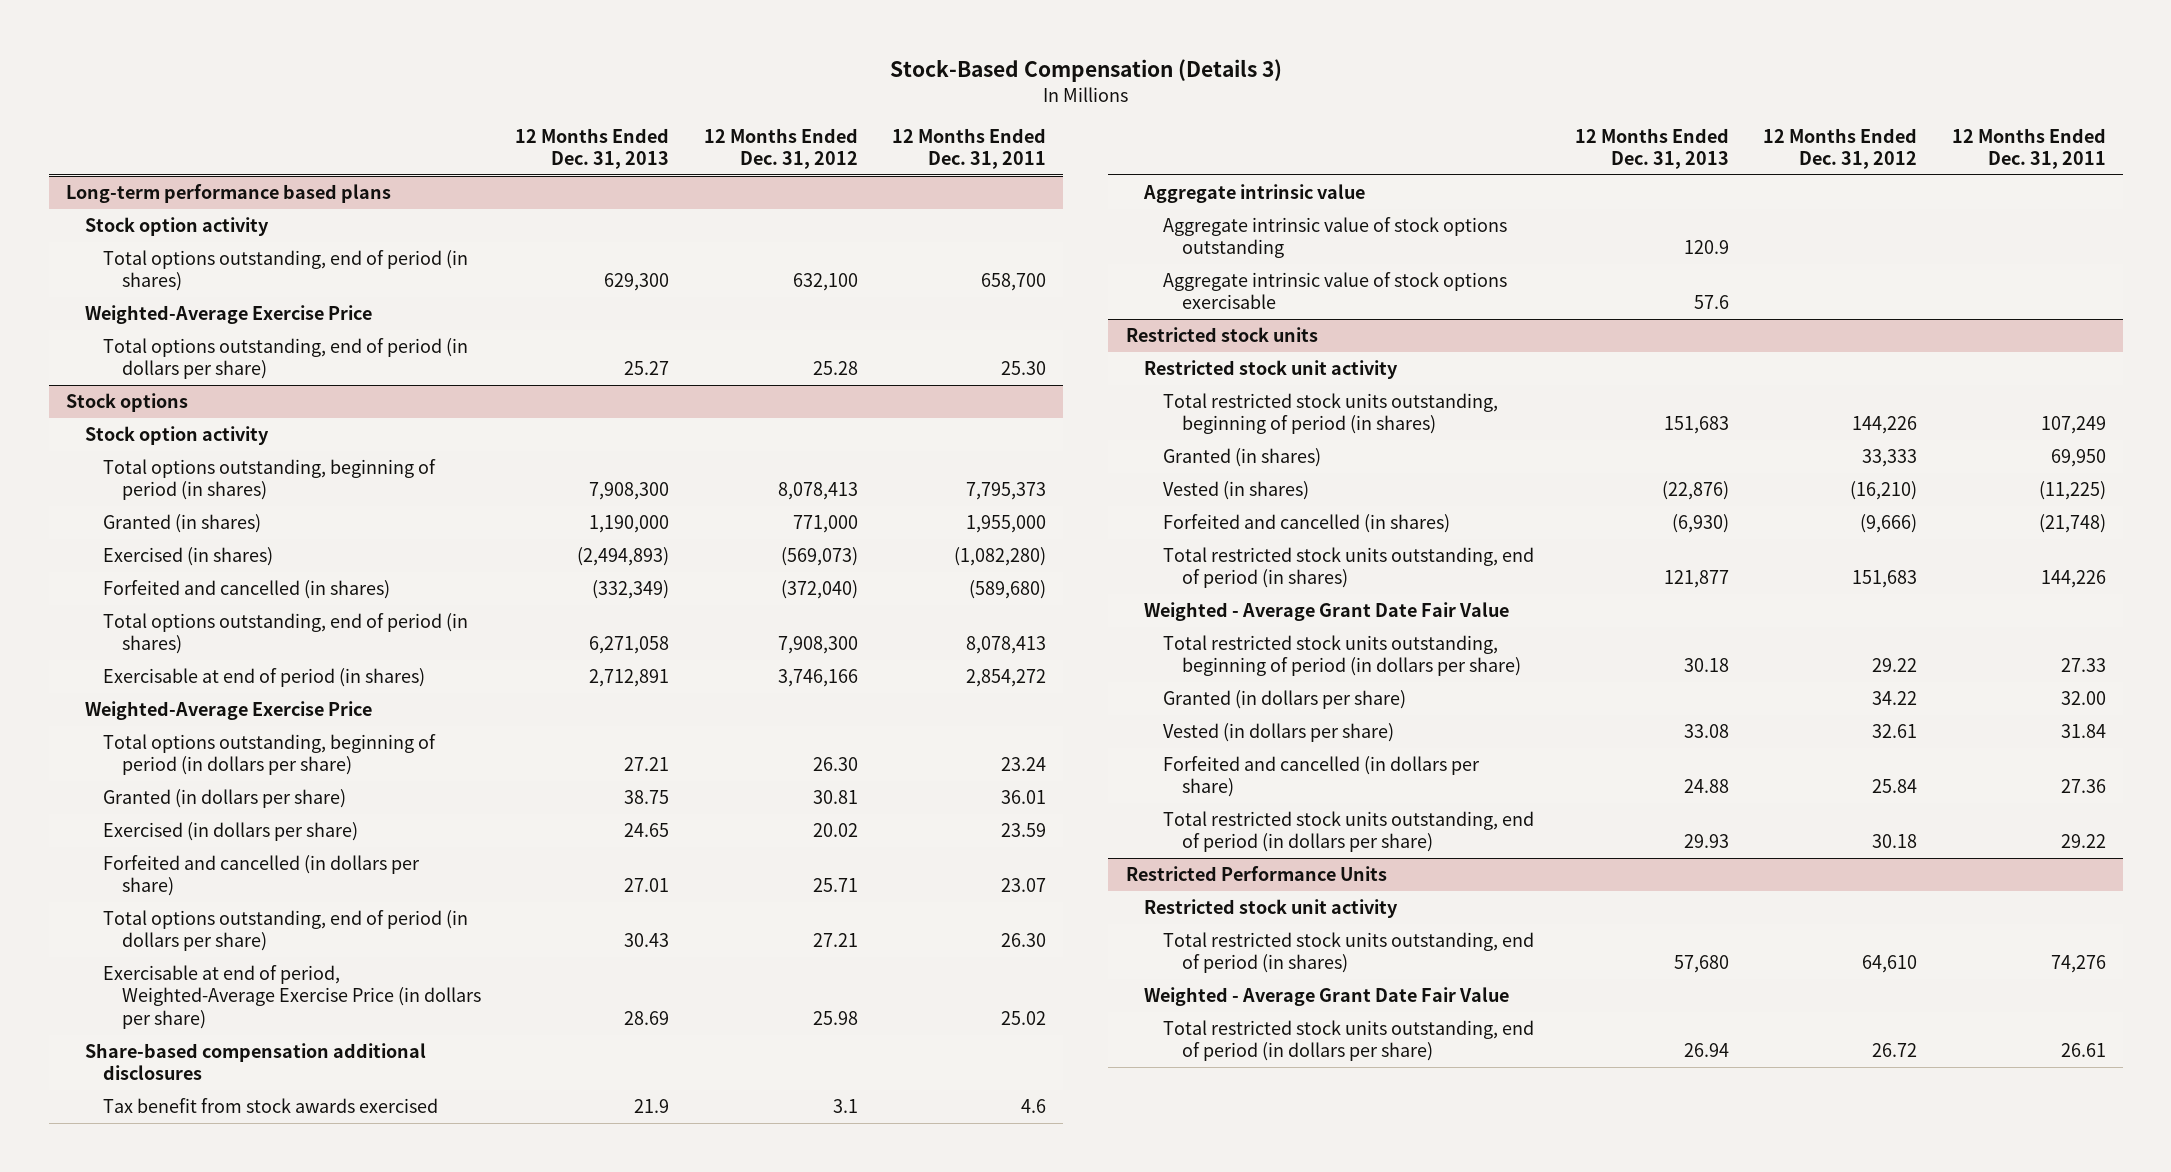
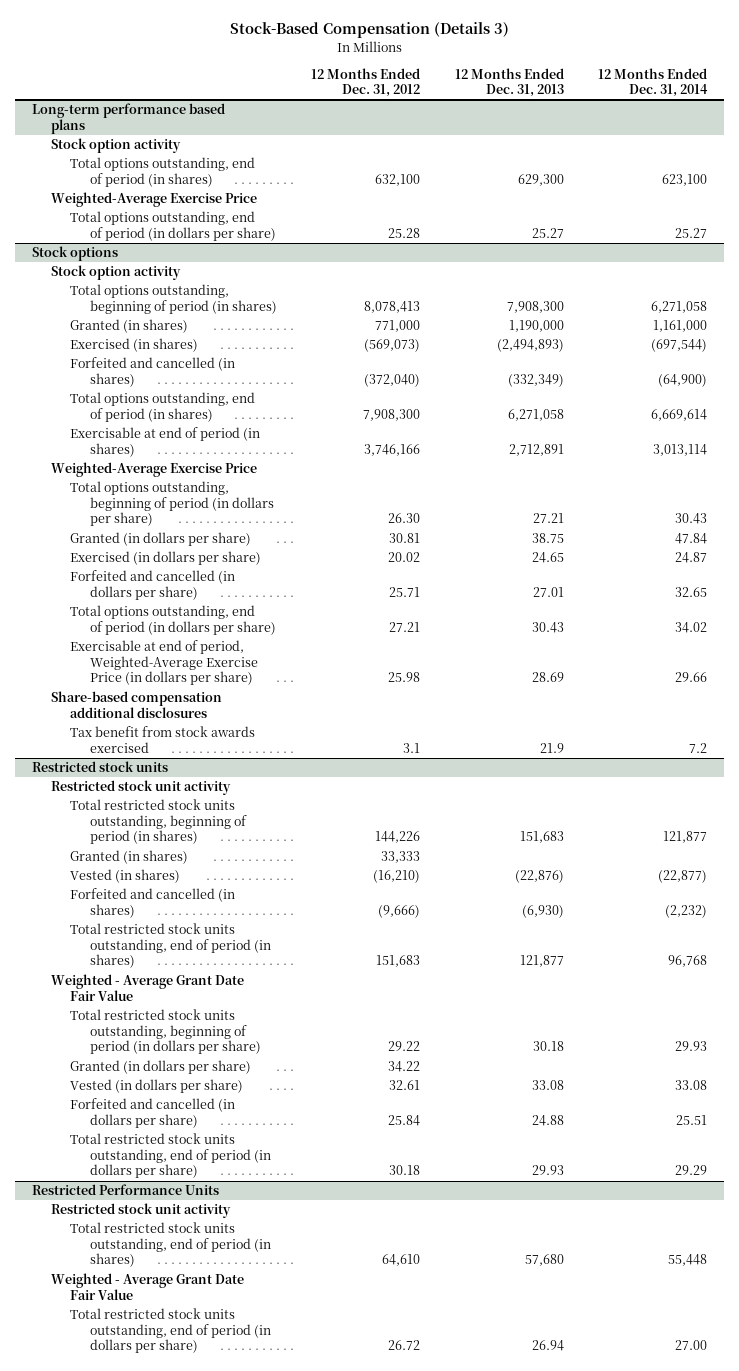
[891,127,1046,170] 12 Months Ended Dec. 31, 2011 -> none
none -> [598,67,709,98] 12 Months Ended Dec. 31, 2014
[1143,183,1366,203] Aggregate intrinsic value -> none
[1163,216,1508,259] Aggregate intrinsic value of stock options outstanding -> none
[1163,271,1508,310] Aggregate intrinsic value of stock options exercisable -> none

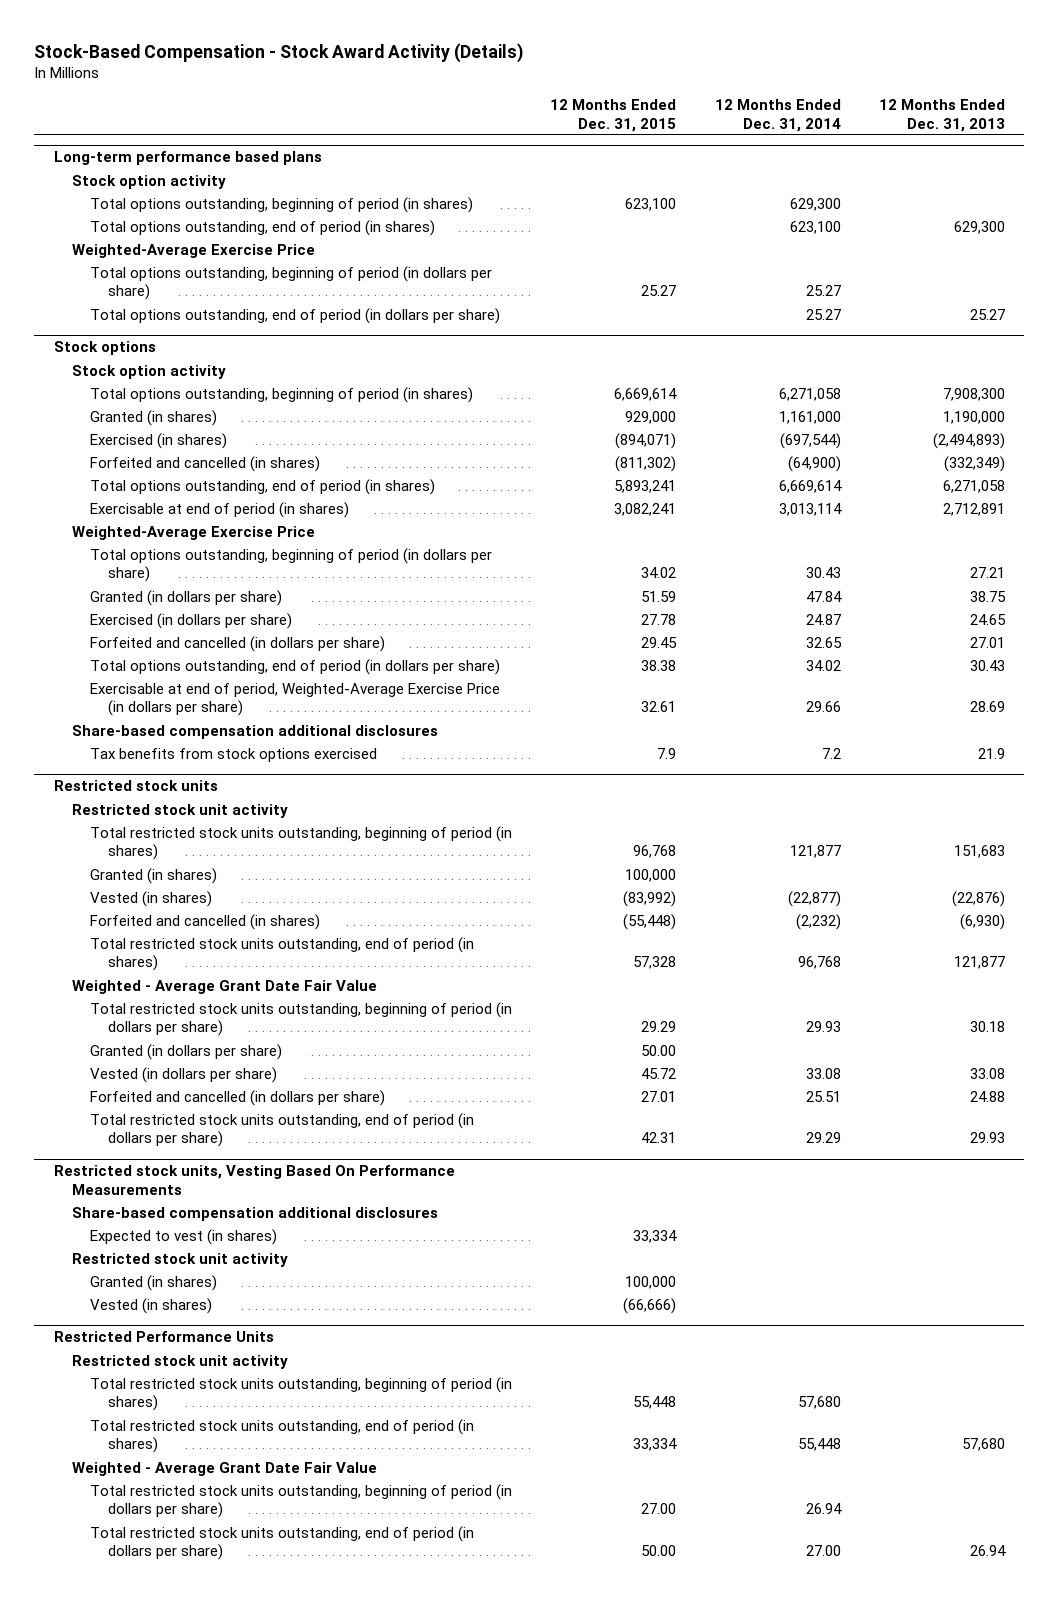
[229,22,509,39] Stock-Based Compensation (Details 3) -> [34,42,524,63] Stock-Based Compensation - Stock Award Activity (Details)
[311,67,421,98] 12 Months Ended Dec. 31, 2012 -> none
none -> [550,99,677,132] 12 Months Ended Dec. 31, 2015
none -> [89,197,473,214] Total options outstanding, beginning of period (in shares)
none -> [89,266,492,301] Total options outstanding, beginning of period (in dollars per share)
[70,726,256,753] Tax benefit from stock awards exercised -> [89,748,377,763] Tax benefits from stock options exercised
none -> [53,1165,455,1195] Restricted stock units, Vesting Based On Performance Measurements
none -> [71,1207,438,1222] Share-based compensation additional disclosures
none -> [89,1229,277,1246] Expected to vest (in shares)
none -> [71,1253,288,1268] Restricted stock unit activity
none -> [89,1275,217,1292] Granted (in shares)
none -> [89,1298,212,1315] Vested (in shares)
none -> [89,1377,512,1412] Total restricted stock units outstanding, beginning of period (in shares)
none -> [89,1484,512,1519] Total restricted stock units outstanding, beginning of period (in dollars per share)

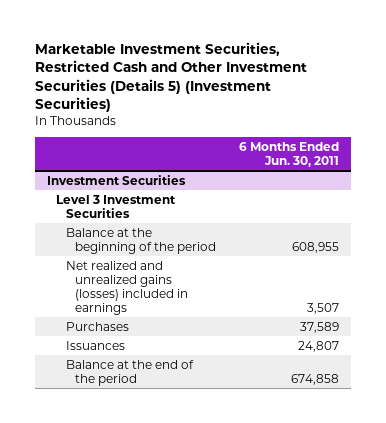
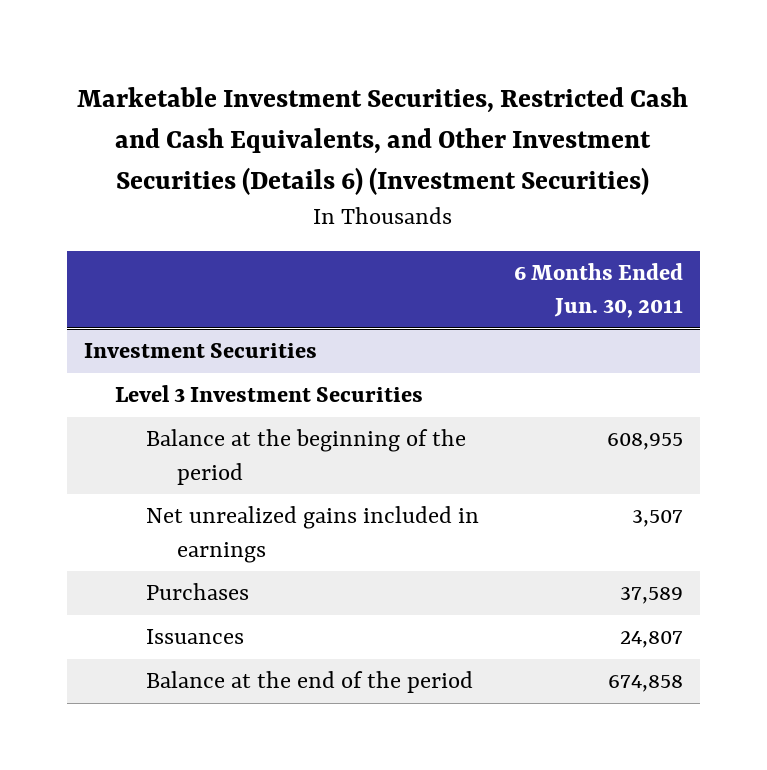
[35,41,308,113] Marketable Investment Securities, Restricted Cash and Other Investment Securities (Details 5) (Investment Securities) -> [77,87,689,195] Marketable Investment Securities, Restricted Cash and Cash Equivalents, and Other Investment Securities (Details 6) (Investment Securities)
[65,260,189,315] Net realized and unrealized gains (losses) included in earnings -> [145,506,479,563] Net unrealized gains included in earnings

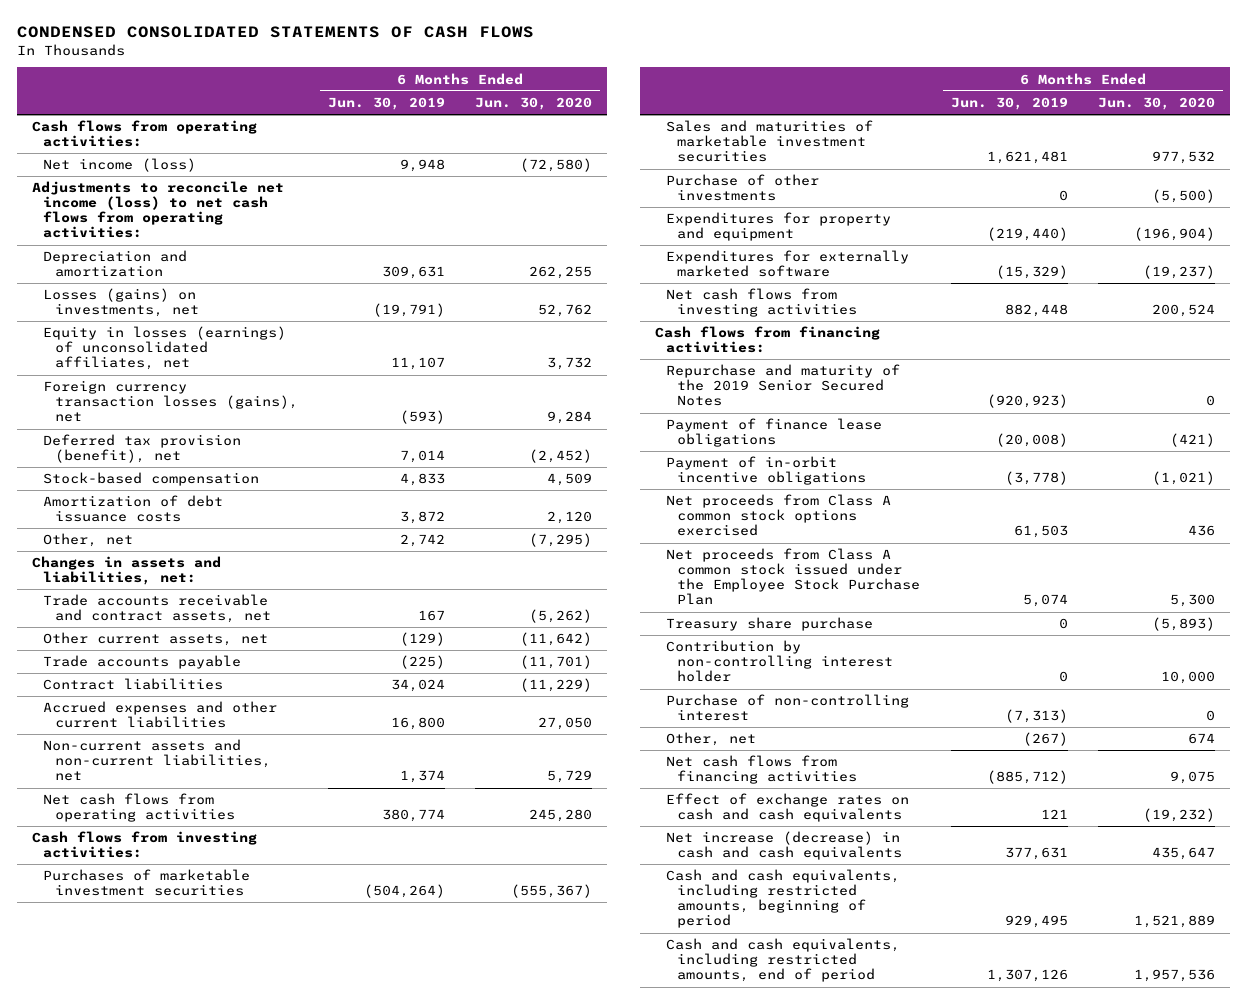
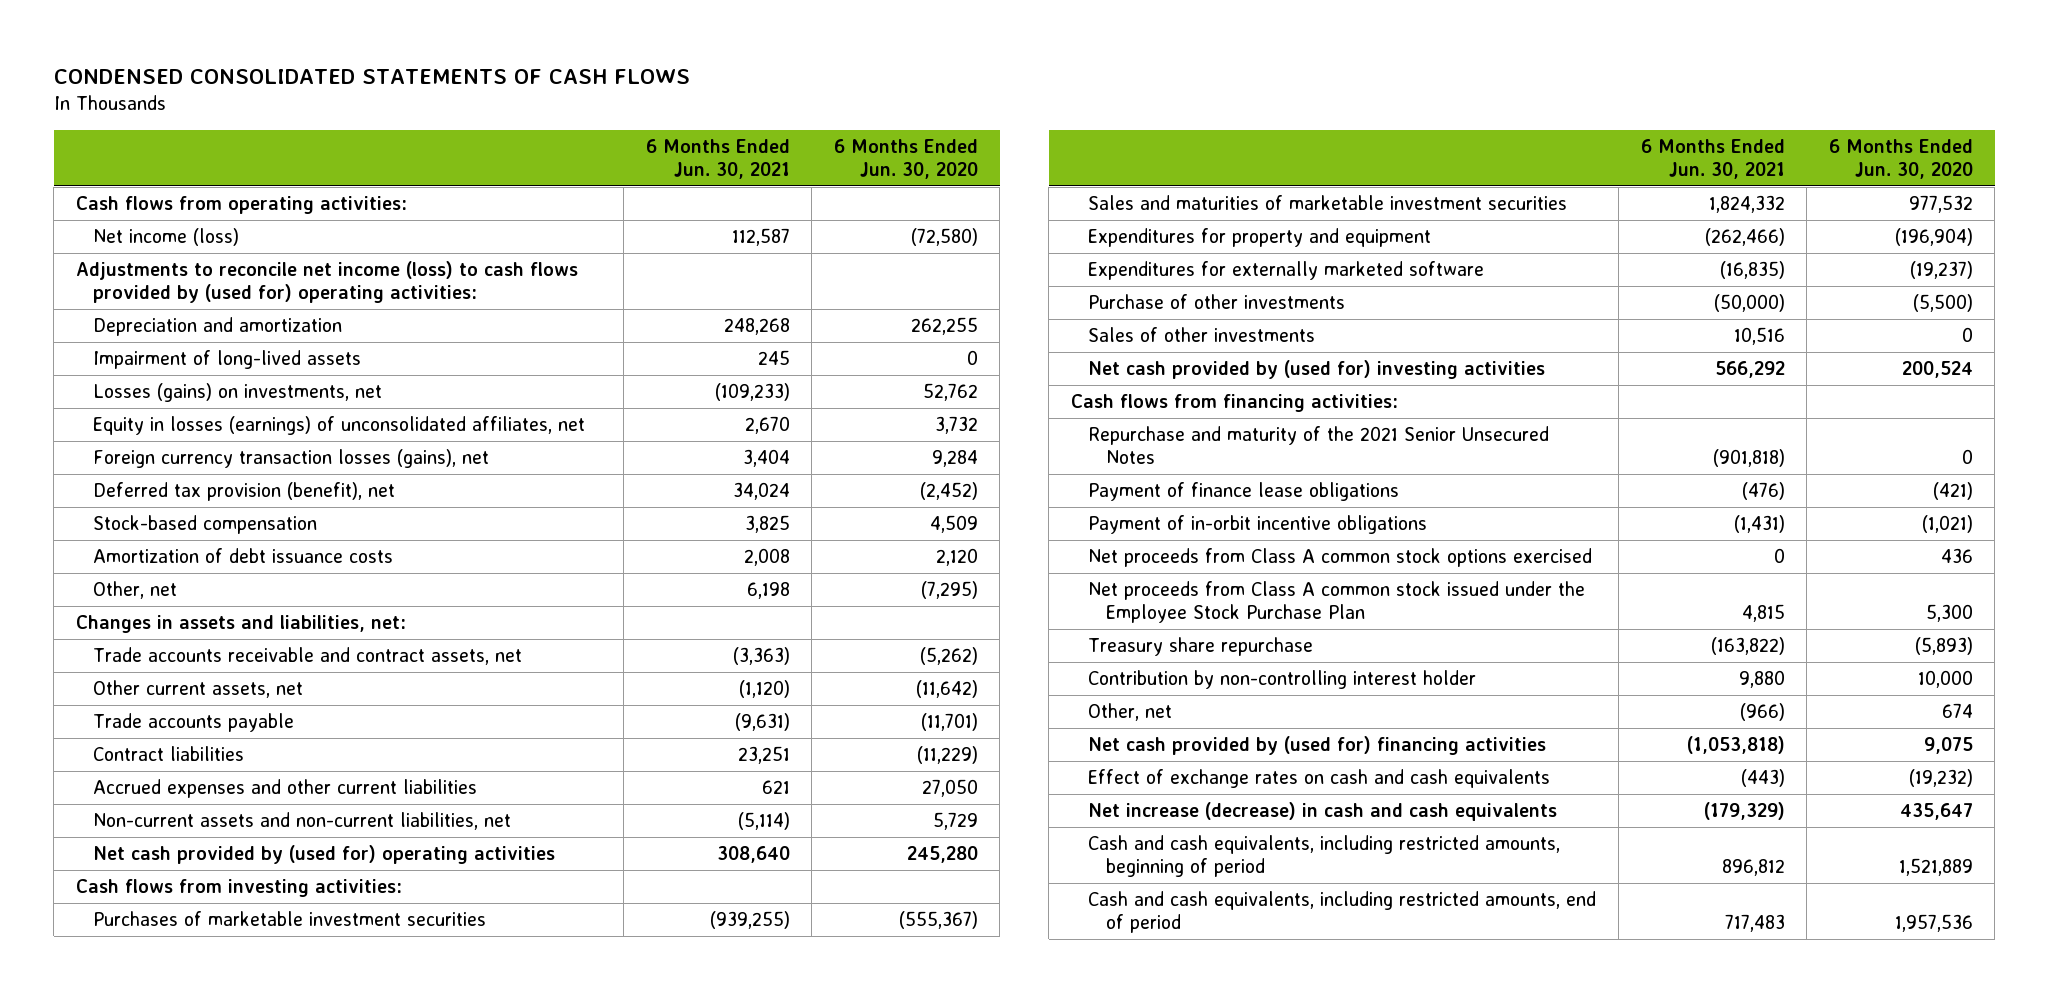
[327,97,445,111] Jun. 30, 2019 -> none
none -> [645,138,790,179] 6 Months Ended Jun. 30, 2021
[32,181,285,239] Adjustments to reconcile net income (loss) to net cash flows from operating activities: -> [75,261,578,304] Adjustments to reconcile net income (loss) to cash flows provided by (used for) operating activities:
none -> [93,350,362,370] Impairment of long-lived assets
[43,793,235,823] Net cash flows from operating activities -> [93,845,556,865] Net cash provided by (used for) operating activities
[666,174,820,202] Purchase of other investments -> [1088,294,1346,310] Purchase of other investments
none -> [1088,327,1316,343] Sales of other investments
[666,288,858,318] Net cash flows from investing activities -> [1088,360,1546,380] Net cash provided by (used for) investing activities
[666,364,901,407] Repurchase and maturity of the 2019 Senior Secured Notes -> [1088,426,1550,465] Repurchase and maturity of the 2021 Senior Unsecured Notes
[666,617,874,632] Treasury share purchase -> [1088,637,1314,657] Treasury share repurchase
[666,694,910,722] Purchase of non-controlling interest -> none
[666,755,858,785] Net cash flows from financing activities -> [1088,736,1547,756] Net cash provided by (used for) financing activities

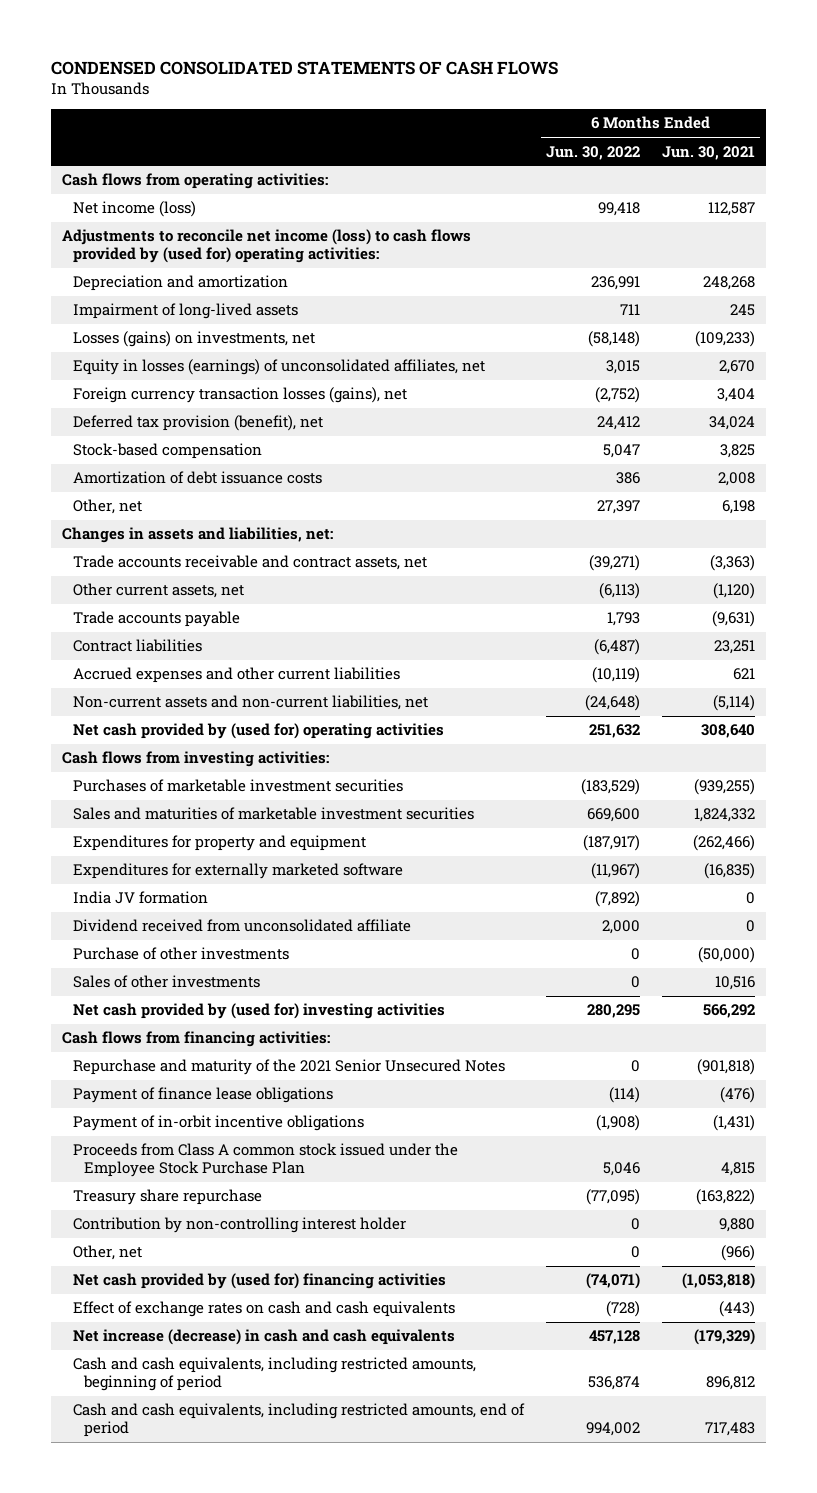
[833,138,978,179] 6 Months Ended Jun. 30, 2020 -> none
none -> [546,145,641,160] Jun. 30, 2022
none -> [73,891,209,905] India JV formation
none -> [73,919,412,933] Dividend received from unconsolidated affiliate
[1088,548,1593,568] Net proceeds from Class A common stock options exercised -> none
[1088,581,1586,624] Net proceeds from Class A common stock issued under the Employee Stock Purchase Plan -> [73,1143,459,1178] Proceeds from Class A common stock issued under the Employee Stock Purchase Plan

